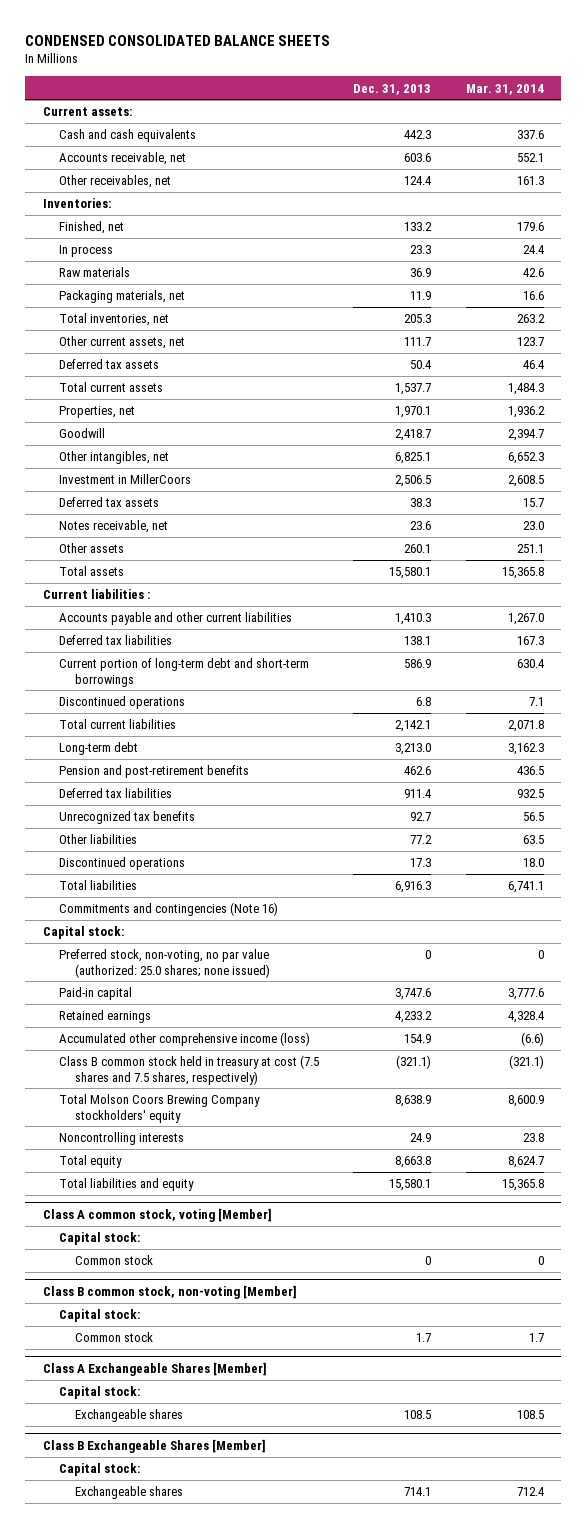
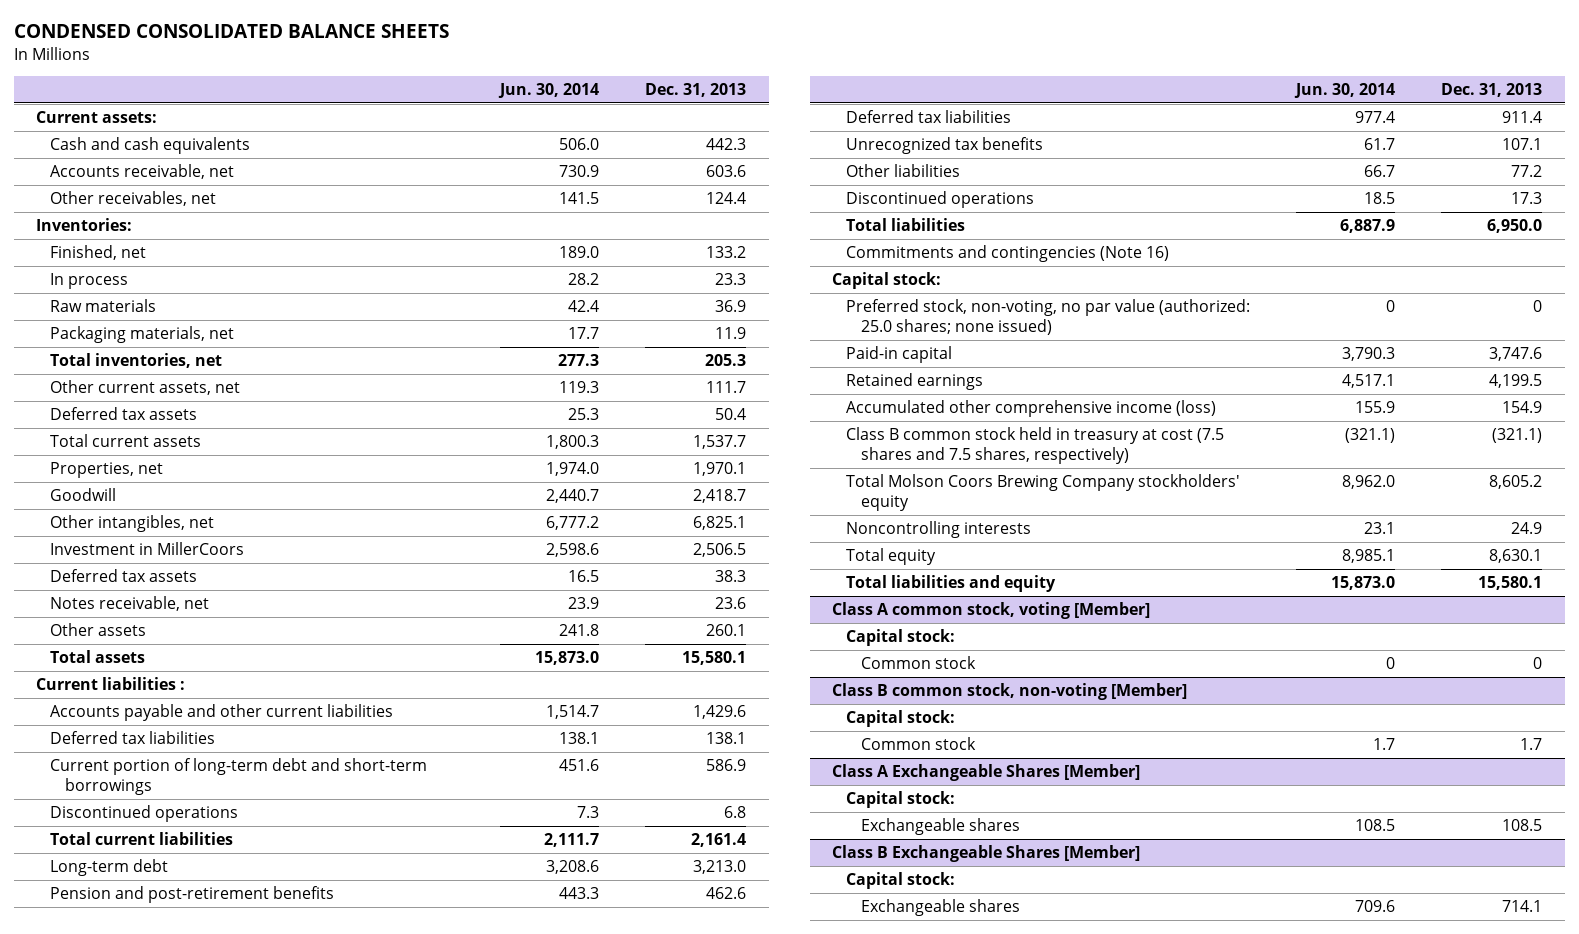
[465,83,544,95] Mar. 31, 2014 -> none
none -> [498,83,600,99] Jun. 30, 2014
[395,613,432,626] 1,410.3 -> [693,705,747,720] 1,429.6
[395,720,432,733] 2,142.1 -> [691,833,747,848] 2,161.4
[410,812,432,822] 92.7 -> [1502,138,1543,151] 107.1
[395,881,432,894] 6,916.3 -> [1487,219,1543,234] 6,950.0
[395,1011,433,1024] 4,233.2 -> [1489,374,1543,389] 4,199.5
[395,1095,432,1108] 8,638.9 -> [1489,475,1543,490] 8,605.2
[395,1156,432,1169] 8,663.8 -> [1489,549,1543,564] 8,630.1

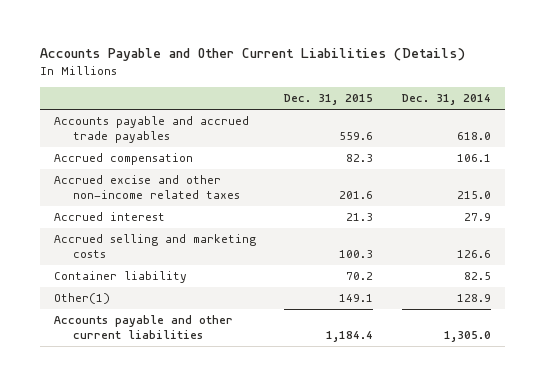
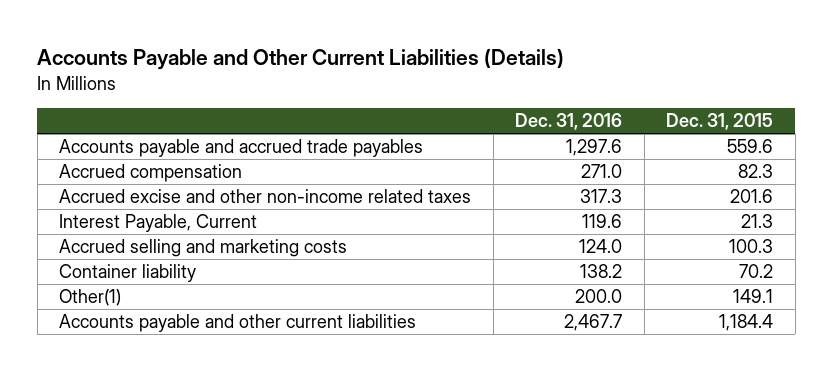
[401,94,491,106] Dec. 31, 2014 -> none
none -> [515,113,623,131] Dec. 31, 2016
[53,212,165,222] Accrued interest -> [59,214,258,233] Interest Payable, Current

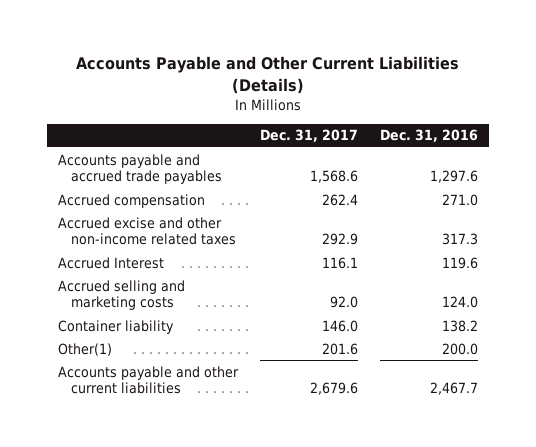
[666,113,774,131] Dec. 31, 2015 -> none
none -> [260,129,359,143] Dec. 31, 2017
[59,214,258,233] Interest Payable, Current -> [57,256,164,269] Accrued Interest

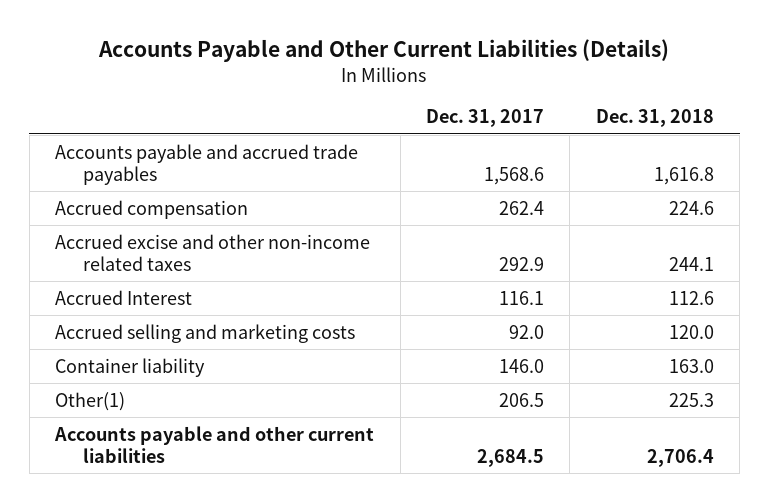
[380,129,479,143] Dec. 31, 2016 -> none
none -> [595,109,714,128] Dec. 31, 2018
[322,342,359,355] 201.6 -> [498,392,544,407] 206.5
[310,382,359,396] 2,679.6 -> [476,448,544,467] 2,684.5

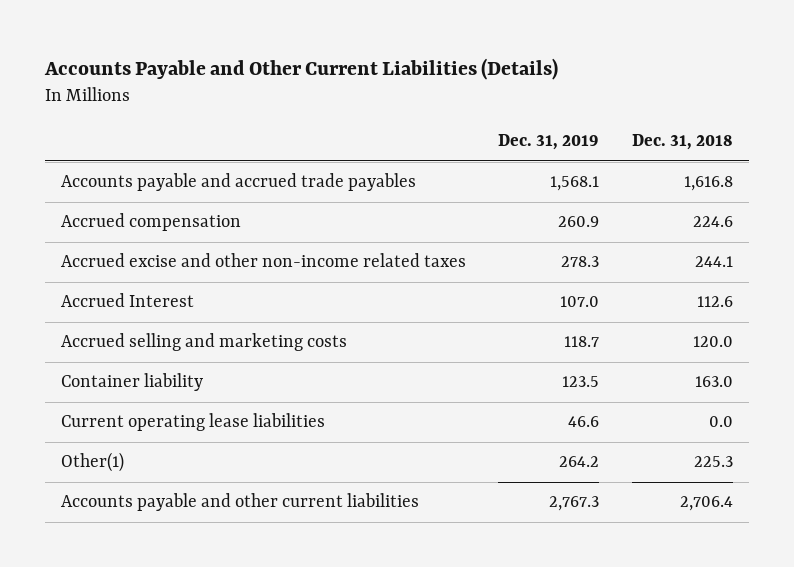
[425,109,544,128] Dec. 31, 2017 -> none
none -> [498,134,600,151] Dec. 31, 2019
none -> [60,413,325,432] Current operating lease liabilities

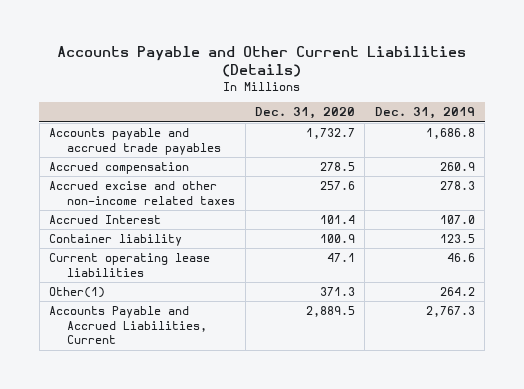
[632,134,734,151] Dec. 31, 2018 -> none
none -> [255,107,356,120] Dec. 31, 2020
[550,176,600,192] 1,568.1 -> [425,128,475,140] 1,686.8
[60,333,347,352] Accrued selling and marketing costs -> none
[60,493,419,512] Accounts payable and other current liabilities -> [48,306,208,345] Accounts Payable and Accrued Liabilities, Current

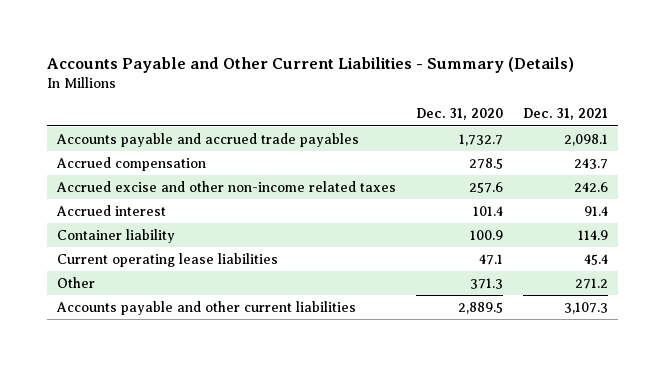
[56,46,466,78] Accounts Payable and Other Current Liabilities (Details) -> [47,56,575,73] Accounts Payable and Other Current Liabilities - Summary (Details)
[374,107,475,120] Dec. 31, 2019 -> none
none -> [522,108,608,121] Dec. 31, 2021
[48,215,161,225] Accrued Interest -> [56,204,167,216] Accrued interest
[48,287,105,299] Other(1) -> [57,276,96,288] Other
[48,306,208,345] Accounts Payable and Accrued Liabilities, Current -> [56,300,357,315] Accounts payable and other current liabilities

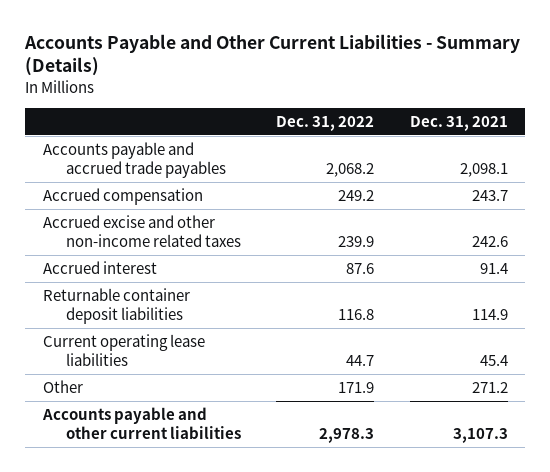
[416,108,504,121] Dec. 31, 2020 -> none
none -> [276,115,375,131] Dec. 31, 2022
[57,228,176,243] Container liability -> [42,288,190,325] Returnable container deposit liabilities

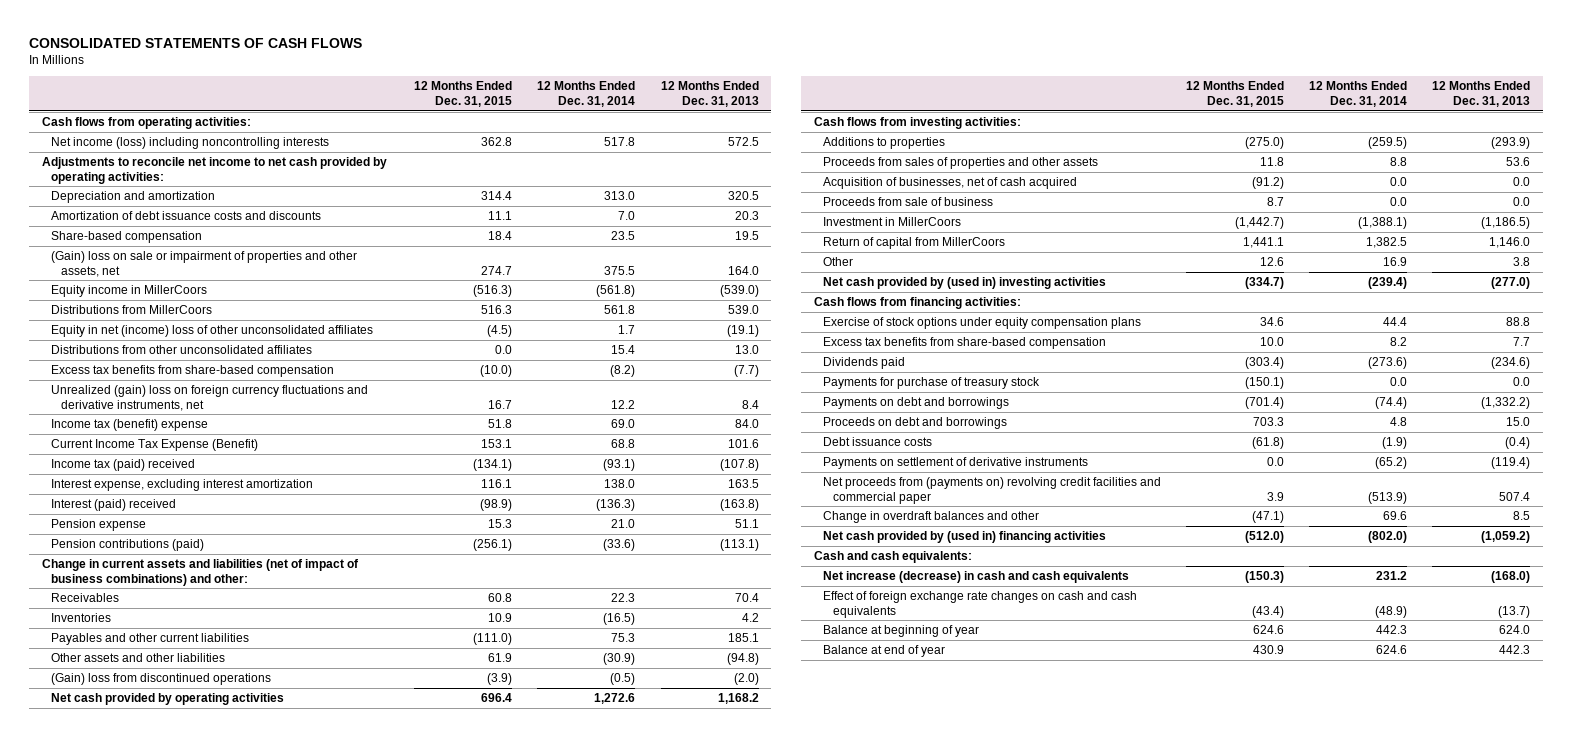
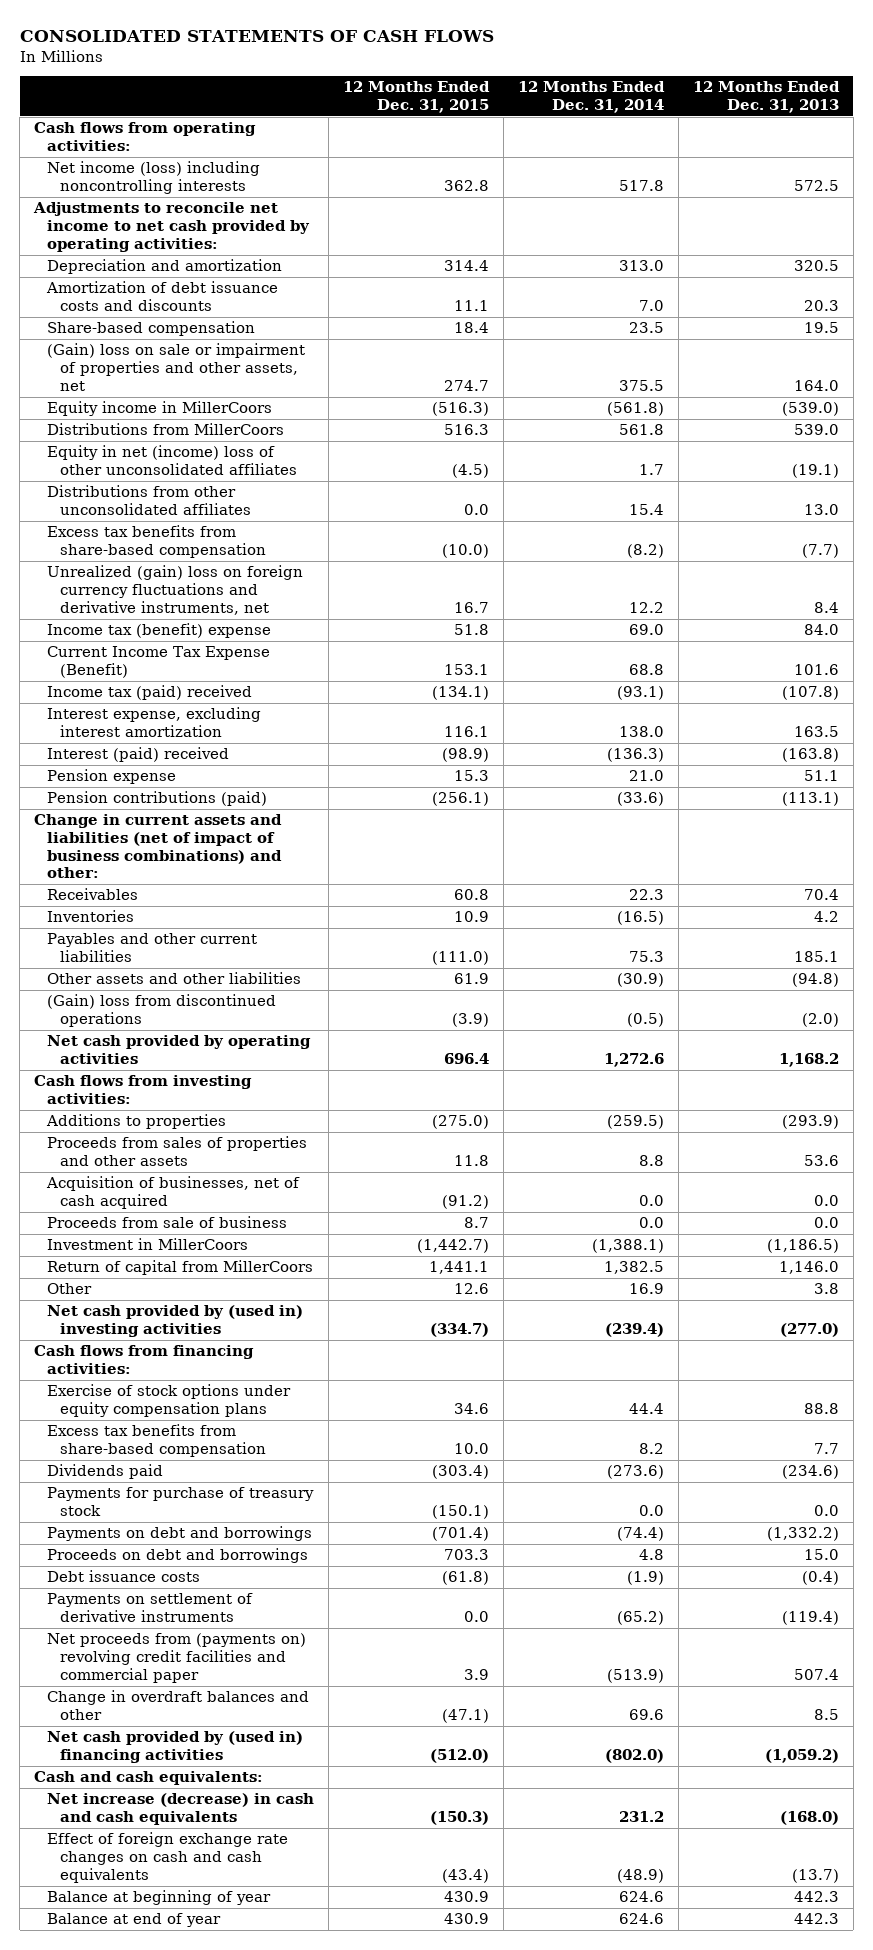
[1253,624,1285,634] 624.6 -> [444,1891,490,1903] 430.9
[1376,624,1408,634] 442.3 -> [618,1891,664,1903] 624.6
[1499,624,1531,634] 624.0 -> [793,1891,839,1903] 442.3

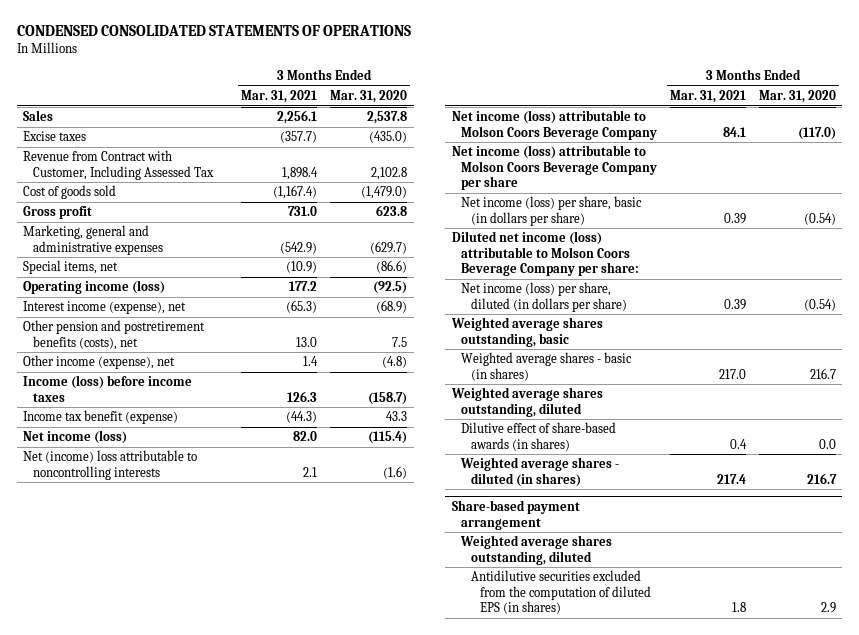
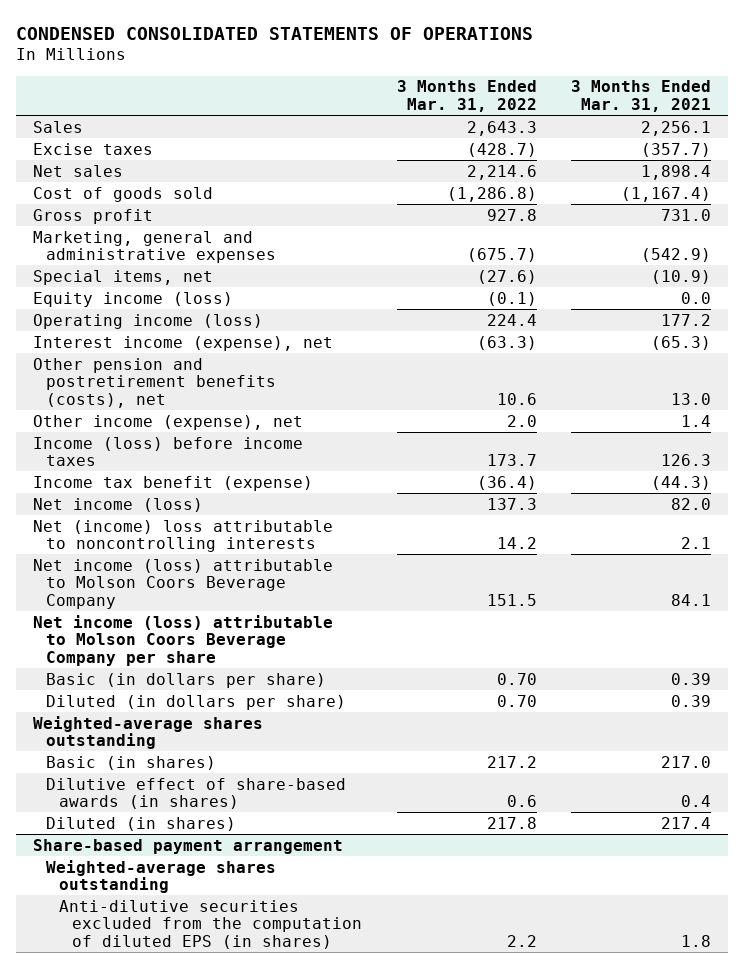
[330,90,408,104] Mar. 31, 2020 -> none
none -> [396,80,537,112] 3 Months Ended Mar. 31, 2022
[23,150,214,180] Revenue from Contract with Customer, Including Assessed Tax -> [33,164,124,177] Net sales
none -> [33,291,234,307] Equity income (loss)
[451,231,640,277] Diluted net income (loss) attributable to Molson Coors Beverage Company per share: -> none
[450,387,603,417] Weighted average shares outstanding, diluted -> none
[461,196,643,226] Net income (loss) per share, basic (in dollars per share) -> [46,672,327,688] Basic (in dollars per share)
[461,282,627,312] Net income (loss) per share, diluted (in dollars per share) -> [46,694,347,710] Diluted (in dollars per share)
[450,317,603,347] Weighted average shares outstanding, basic -> [33,715,264,750] Weighted-average shares outstanding
[461,352,633,381] Weighted average shares - basic (in shares) -> [46,755,217,770] Basic (in shares)
[460,457,620,487] Weighted average shares - diluted (in shares) -> [46,816,237,831] Diluted (in shares)
[460,535,613,565] Weighted average shares outstanding, diluted -> [46,859,277,894] Weighted-average shares outstanding
[470,570,652,615] Antidilutive securities excluded from the computation of diluted EPS (in shares) -> [59,899,363,949] Anti-dilutive securities excluded from the computation of diluted EPS (in shares)

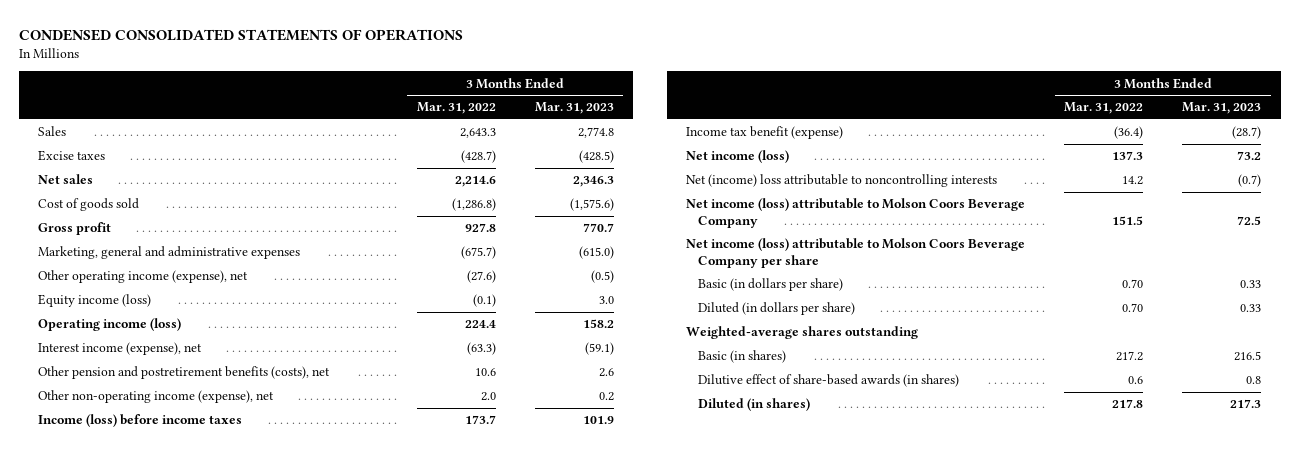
[570,80,711,112] 3 Months Ended Mar. 31, 2021 -> none
none -> [534,102,614,115] Mar. 31, 2023
[33,269,214,285] Special items, net -> [38,270,249,284] Other operating income (expense), net
[33,414,304,430] Other income (expense), net -> [38,390,275,404] Other non-operating income (expense), net
[33,838,344,854] Share-based payment arrangement -> none
[46,859,277,894] Weighted-average shares outstanding -> none
[59,899,363,949] Anti-dilutive securities excluded from the computation of diluted EPS (in shares) -> none

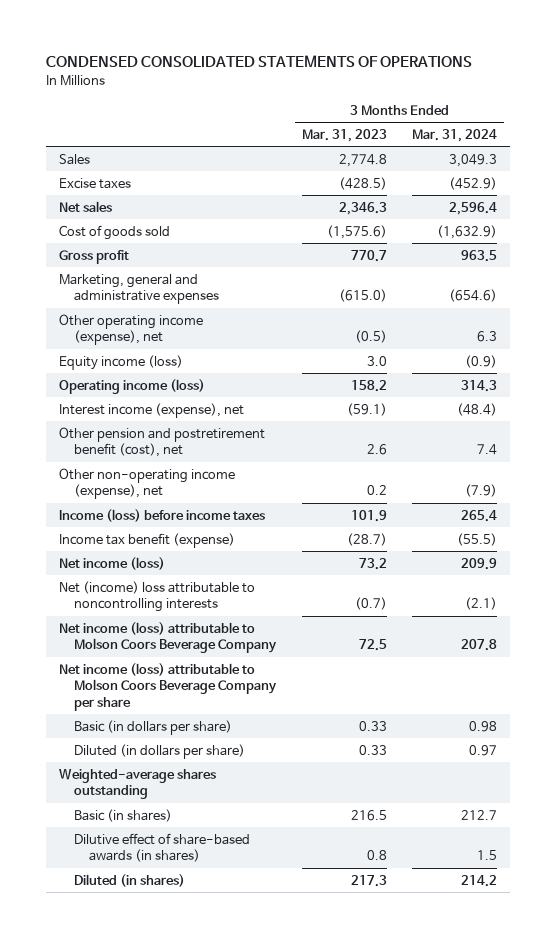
[416,102,496,115] Mar. 31, 2022 -> none
none -> [412,128,498,142] Mar. 31, 2024
[38,366,331,380] Other pension and postretirement benefits (costs), net -> [59,426,266,458] Other pension and postretirement benefit (cost), net

